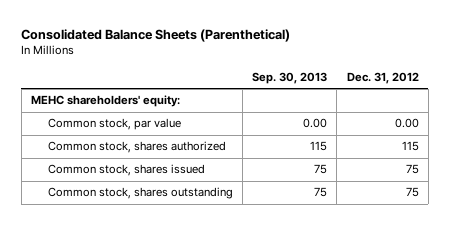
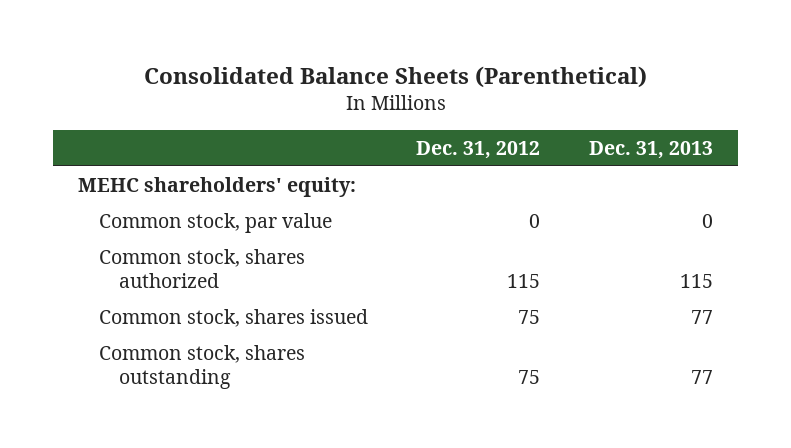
[252,72,328,85] Sep. 30, 2013 -> none
none -> [589,140,714,159] Dec. 31, 2013
[394,118,419,129] 0.00 -> [529,213,541,228] 0

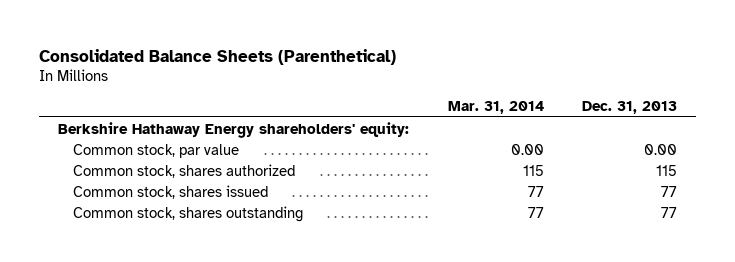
[416,140,541,159] Dec. 31, 2012 -> none
none -> [447,101,544,115] Mar. 31, 2014
[77,176,356,197] MEHC shareholders' equity: -> [58,121,410,138] Berkshire Hathaway Energy shareholders' equity:
[702,213,714,228] 0 -> [643,143,677,155] 0.00

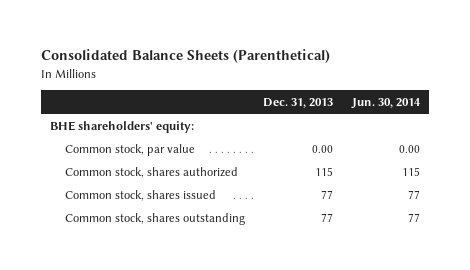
[447,101,544,115] Mar. 31, 2014 -> none
none -> [350,97,421,109] Jun. 30, 2014
[58,121,410,138] Berkshire Hathaway Energy shareholders' equity: -> [50,120,195,133] BHE shareholders' equity:

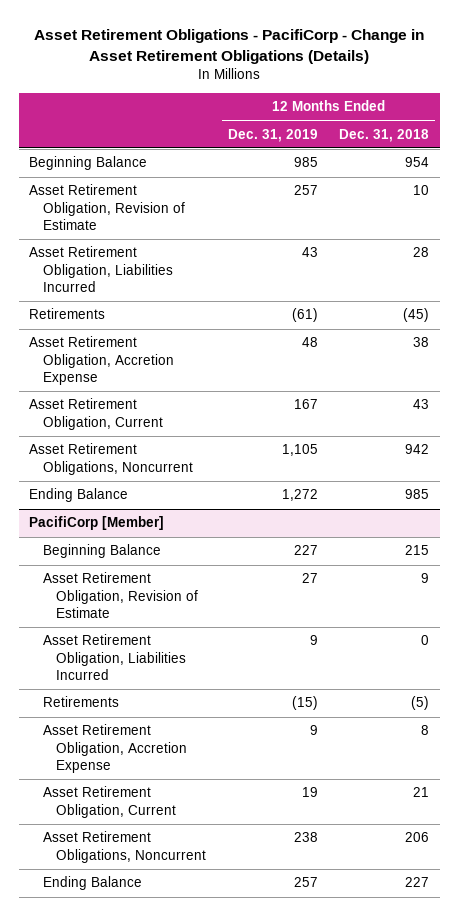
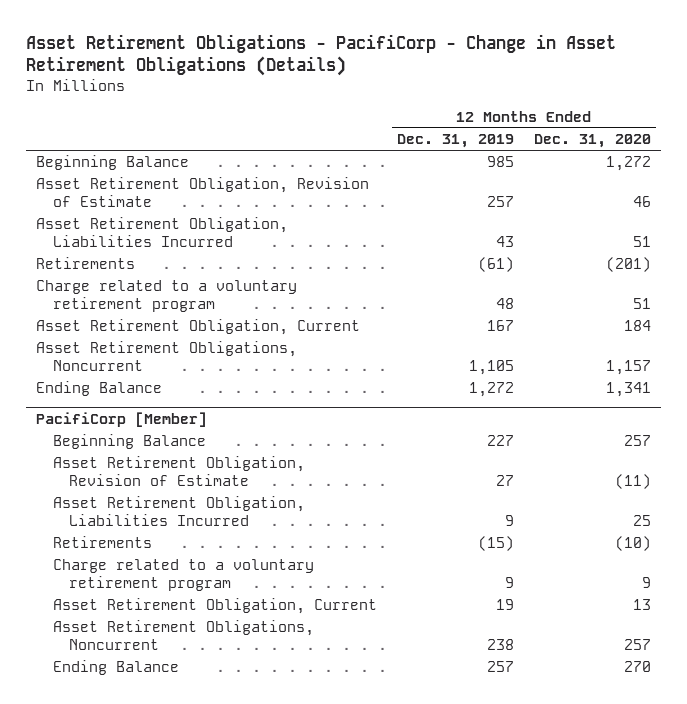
[339,128,430,142] Dec. 31, 2018 -> none
none -> [534,134,652,149] Dec. 31, 2020
[29,336,174,385] Asset Retirement Obligation, Accretion Expense -> [36,280,298,312] Charge related to a voluntary retirement program
[42,724,188,773] Asset Retirement Obligation, Accretion Expense -> [52,559,314,591] Charge related to a voluntary retirement program

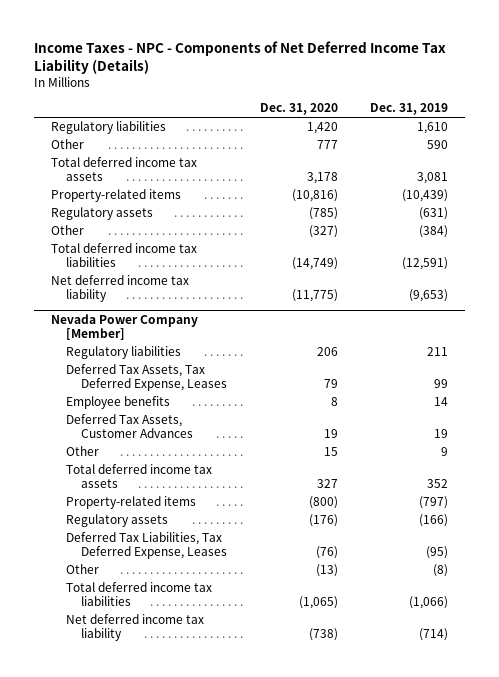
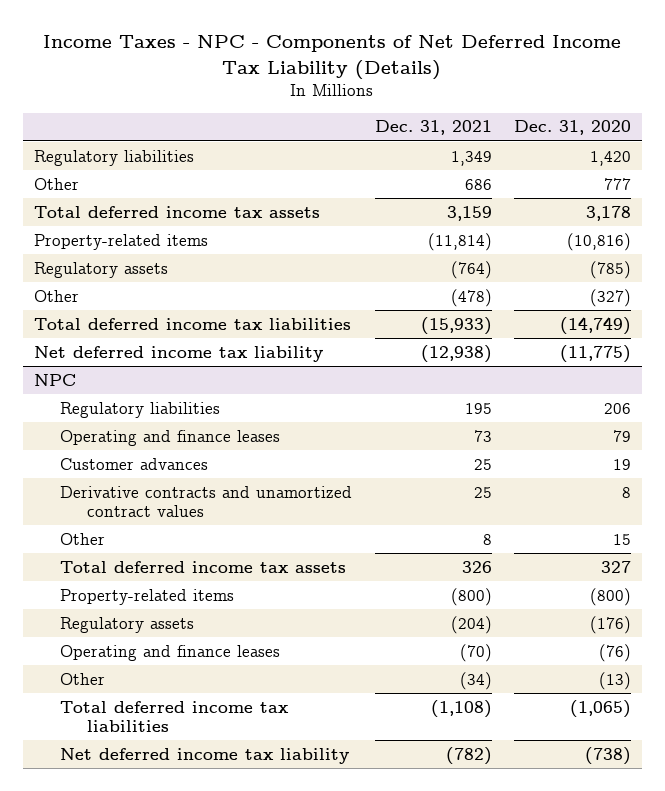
[370,103,449,116] Dec. 31, 2019 -> none
none -> [374,120,492,136] Dec. 31, 2021
[50,314,198,341] Nevada Power Company [Member] -> [33,373,76,386] NPC
[65,396,170,410] Employee benefits -> none
[65,364,227,392] Deferred Tax Assets, Tax Deferred Expense, Leases -> [60,429,281,446] Operating and finance leases
[65,414,193,439] Deferred Tax Assets, Customer Advances -> [60,457,209,470] Customer advances
none -> [60,485,353,517] Derivative contracts and unamortized contract values
[65,532,227,560] Deferred Tax Liabilities, Tax Deferred Expense, Leases -> [60,644,281,661] Operating and finance leases

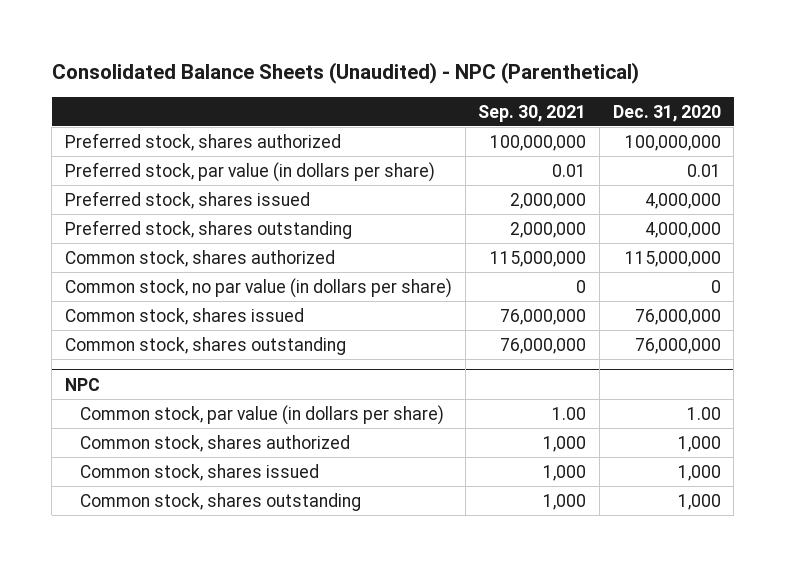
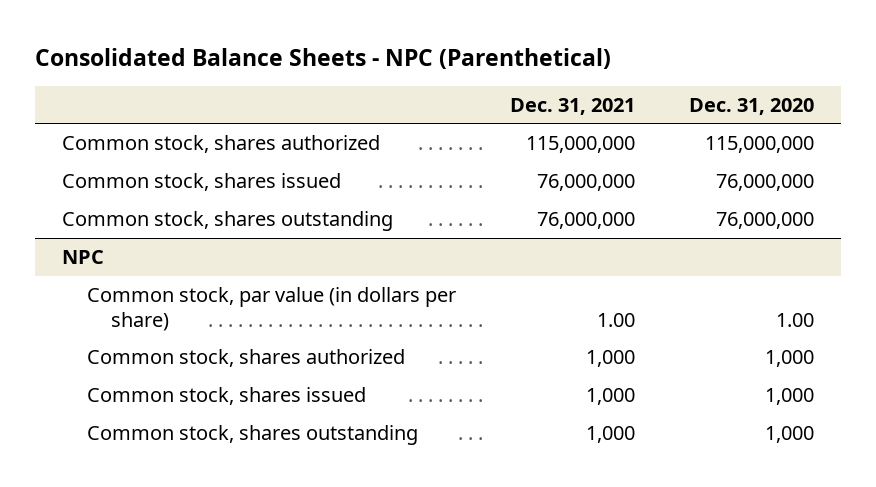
[51,62,639,85] Consolidated Balance Sheets (Unaudited) - NPC (Parenthetical) -> [34,47,611,69] Consolidated Balance Sheets - NPC (Parenthetical)
[478,104,587,122] Sep. 30, 2021 -> none
none -> [509,97,635,115] Dec. 31, 2021
[65,132,342,151] Preferred stock, shares authorized -> none
[65,161,436,182] Preferred stock, par value (in dollars per share) -> none
[65,190,311,209] Preferred stock, shares issued -> none
[65,219,353,239] Preferred stock, shares outstanding -> none
[65,277,453,298] Common stock, no par value (in dollars per share) -> none

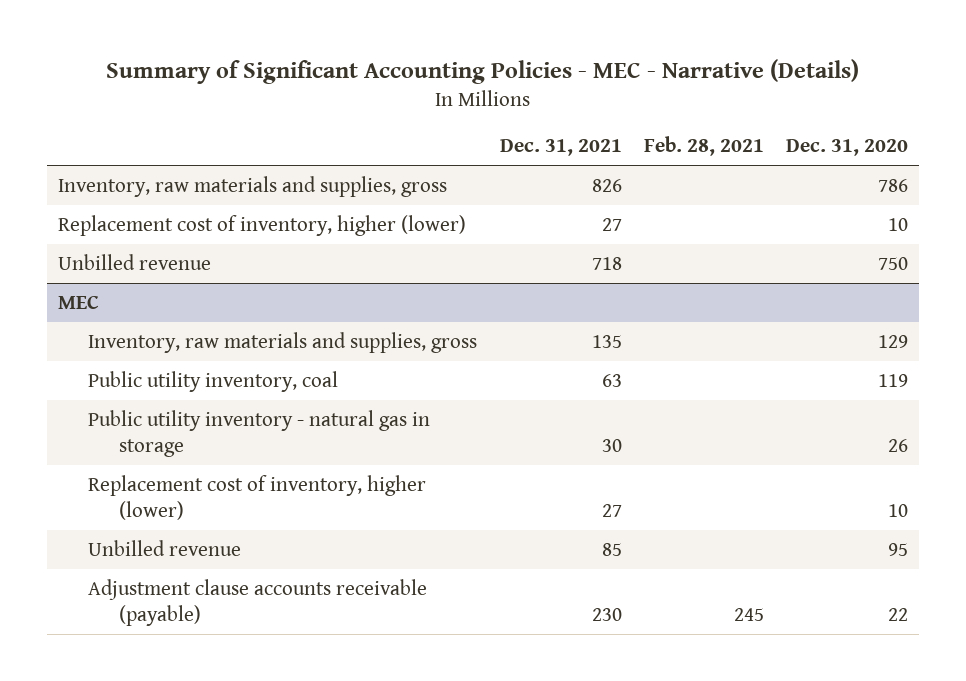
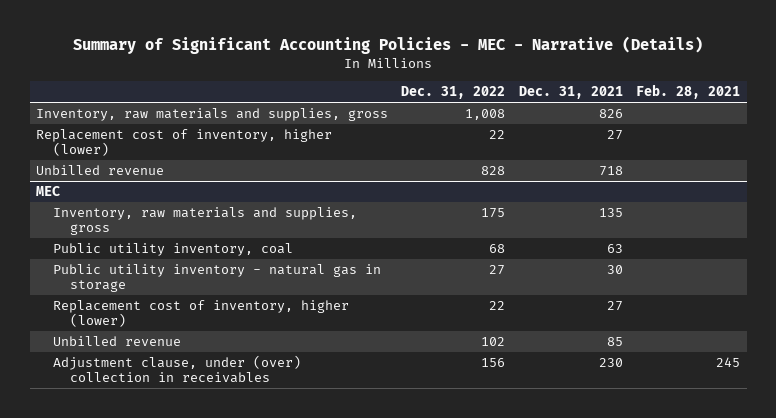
[786,139,909,157] Dec. 31, 2020 -> none
none -> [401,86,506,100] Dec. 31, 2022
[88,578,428,626] Adjustment clause accounts receivable (payable) -> [53,355,302,384] Adjustment clause, under (over) collection in receivables

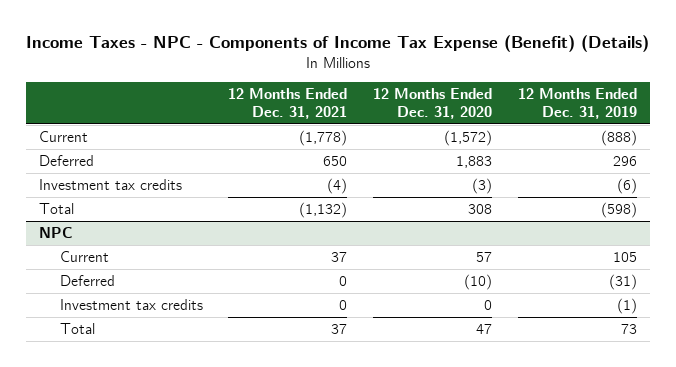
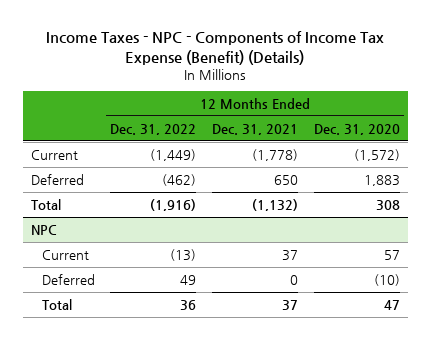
[518,87,638,119] 12 Months Ended Dec. 31, 2019 -> none
none -> [110,123,197,135] Dec. 31, 2022
[39,178,183,190] Investment tax credits -> none
[59,298,203,310] Investment tax credits -> none

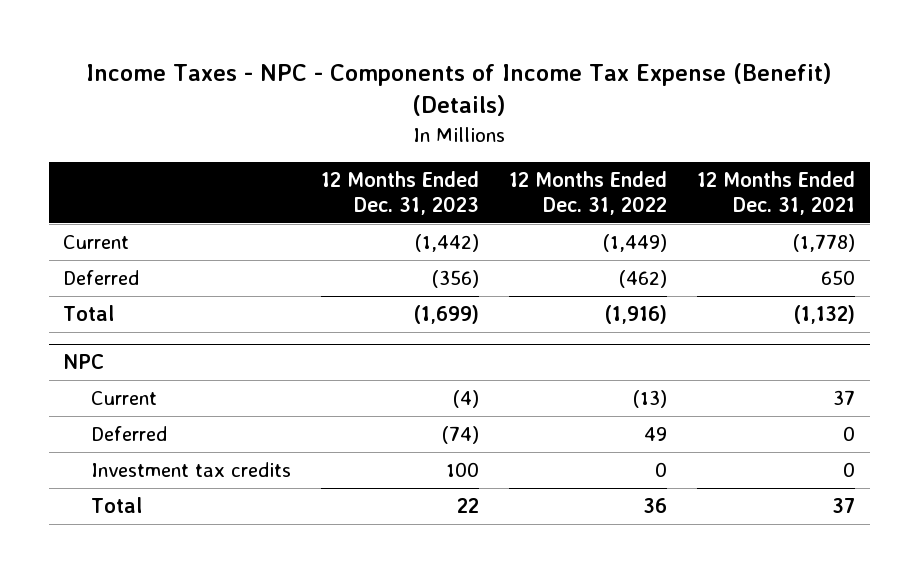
[314,123,401,135] Dec. 31, 2020 -> none
none -> [320,171,479,216] 12 Months Ended Dec. 31, 2023
none -> [91,461,292,477] Investment tax credits

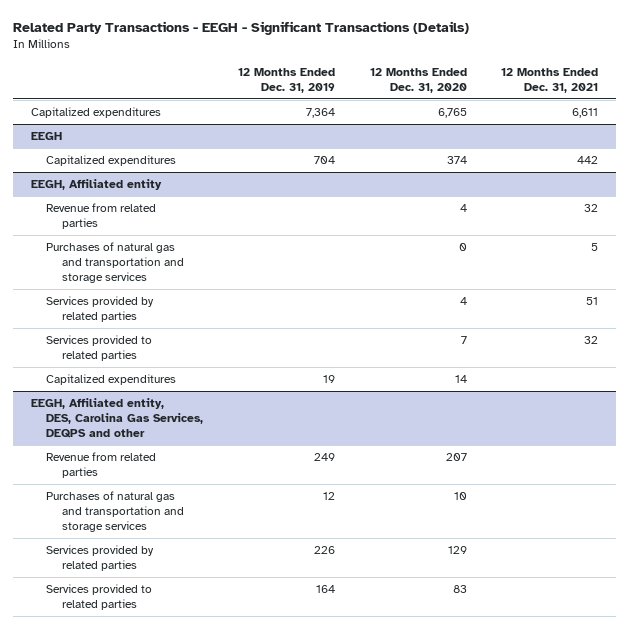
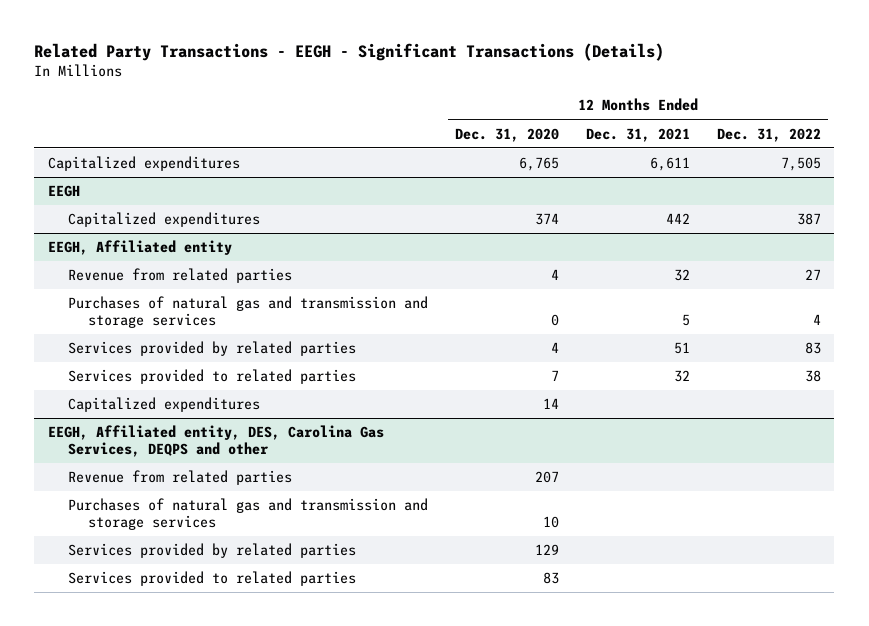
[238,68,336,93] 12 Months Ended Dec. 31, 2019 -> none
none -> [716,127,821,142] Dec. 31, 2022
[46,242,185,283] Purchases of natural gas and transportation and storage services -> [68,296,429,329] Purchases of natural gas and transmission and storage services
[46,491,185,532] Purchases of natural gas and transportation and storage services -> [68,498,429,531] Purchases of natural gas and transmission and storage services

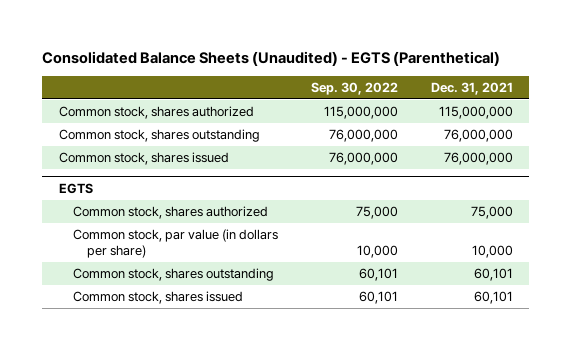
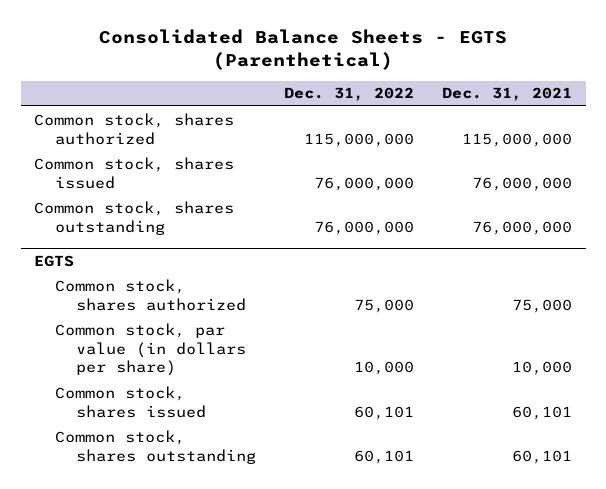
[42,50,501,66] Consolidated Balance Sheets (Unaudited) - EGTS (Parenthetical) -> [99,29,508,70] Consolidated Balance Sheets - EGTS (Parenthetical)
[310,81,398,95] Sep. 30, 2022 -> none
none -> [283,87,414,102] Dec. 31, 2022
[58,129,260,143] Common stock, shares outstanding -> [34,200,235,235] Common stock, shares outstanding
[72,268,274,282] Common stock, shares outstanding -> [55,429,256,464] Common stock, shares outstanding

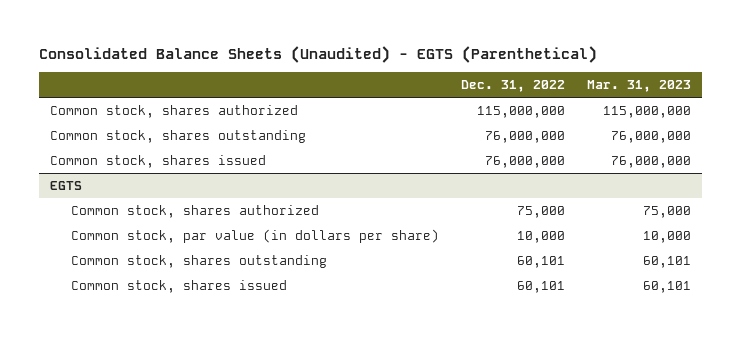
[99,29,508,70] Consolidated Balance Sheets - EGTS (Parenthetical) -> [39,46,598,64] Consolidated Balance Sheets (Unaudited) - EGTS (Parenthetical)
[441,87,572,102] Dec. 31, 2021 -> none
none -> [587,80,692,93] Mar. 31, 2023
[34,156,235,189] Common stock, shares issued -> [50,155,267,169] Common stock, shares issued
[55,385,206,418] Common stock, shares issued -> [70,280,287,294] Common stock, shares issued

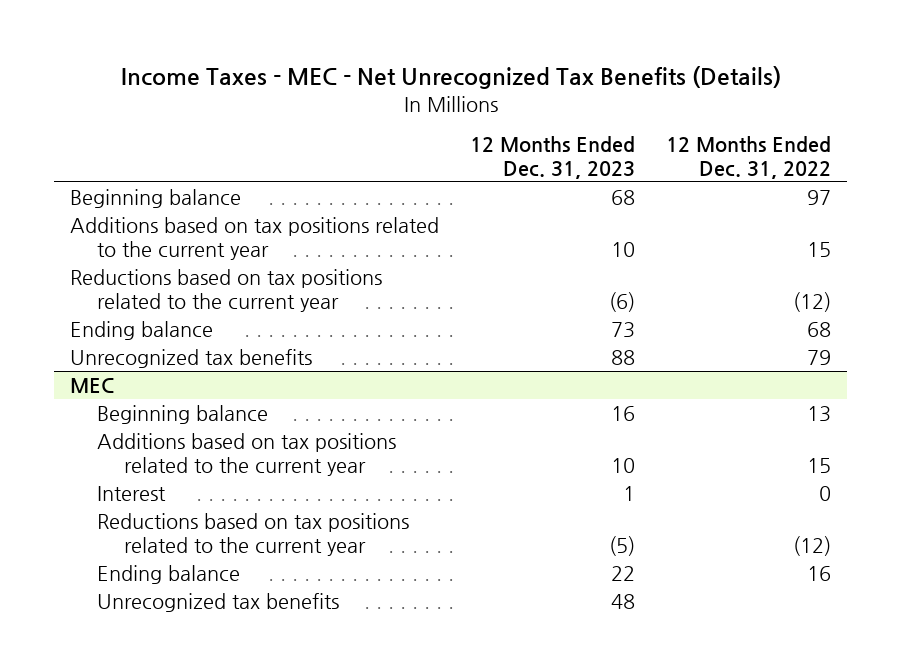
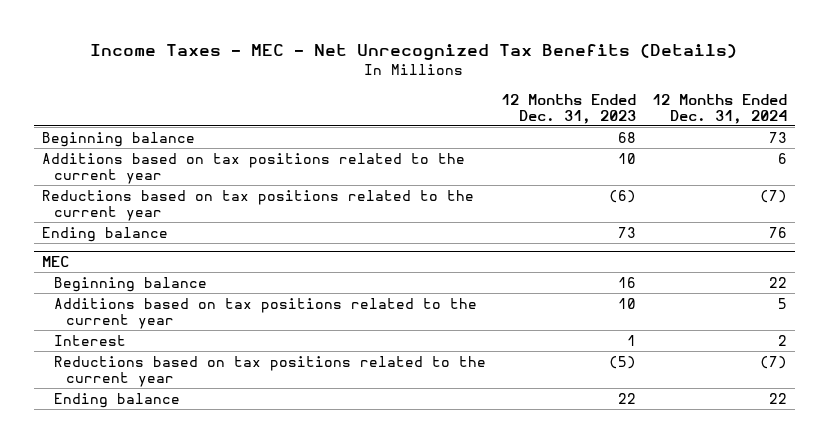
[666,135,832,179] 12 Months Ended Dec. 31, 2022 -> none
none -> [651,93,787,124] 12 Months Ended Dec. 31, 2024
[69,348,312,368] Unrecognized tax benefits -> none
[97,592,340,612] Unrecognized tax benefits -> none

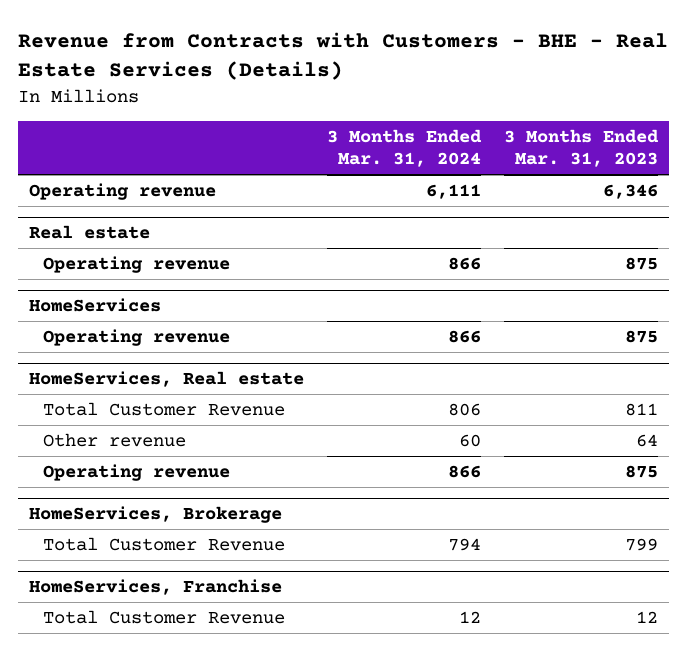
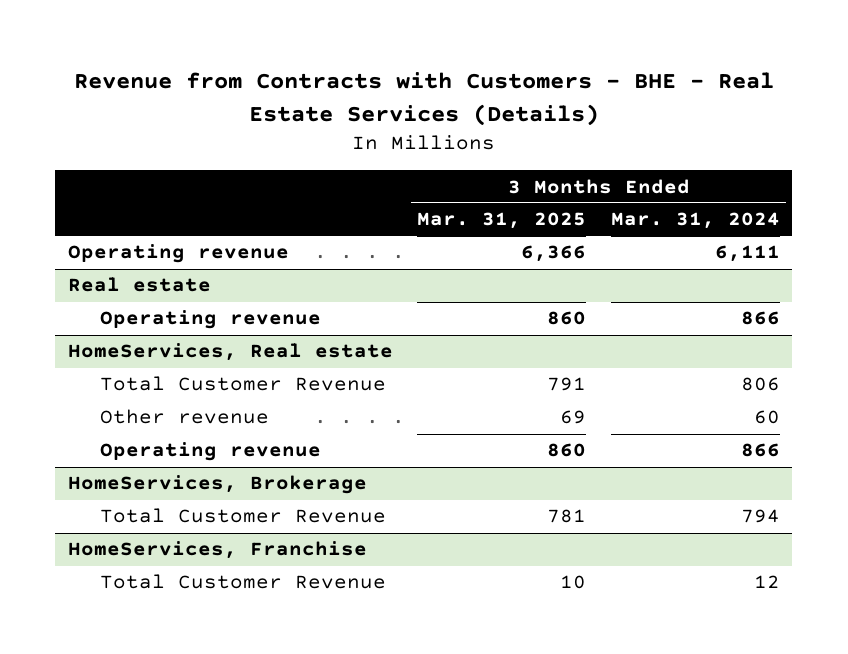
[503,128,659,168] 3 Months Ended Mar. 31, 2023 -> none
none -> [417,212,587,230] Mar. 31, 2025
[29,298,162,313] HomeServices -> none
[42,328,230,346] Operating revenue -> none

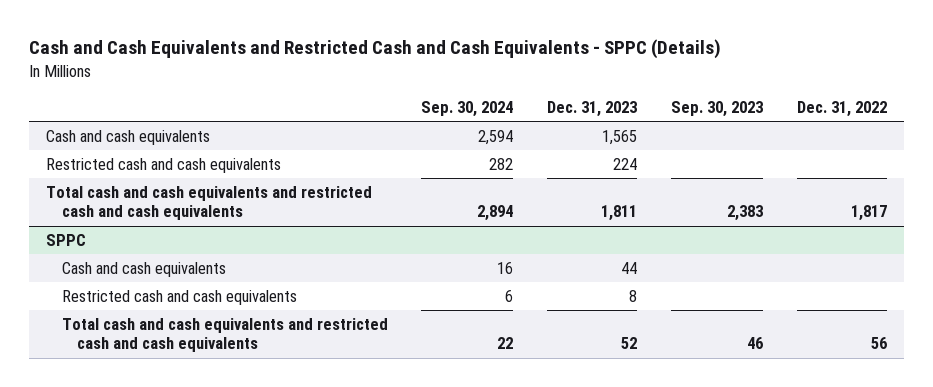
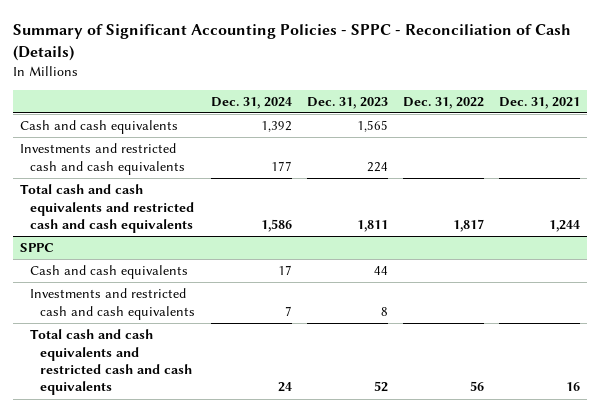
[28,39,721,60] Cash and Cash Equivalents and Restricted Cash and Cash Equivalents - SPPC (Details) -> [12,23,571,61] Summary of Significant Accounting Policies - SPPC - Reconciliation of Cash (Details)
[421,100,514,117] Sep. 30, 2024 -> none
[671,100,764,117] Sep. 30, 2023 -> none
none -> [210,96,292,109] Dec. 31, 2024
none -> [498,96,580,109] Dec. 31, 2021
[45,157,281,173] Restricted cash and cash equivalents -> [20,143,186,175] Investments and restricted cash and cash equivalents
[61,289,297,305] Restricted cash and cash equivalents -> [30,288,196,320] Investments and restricted cash and cash equivalents

